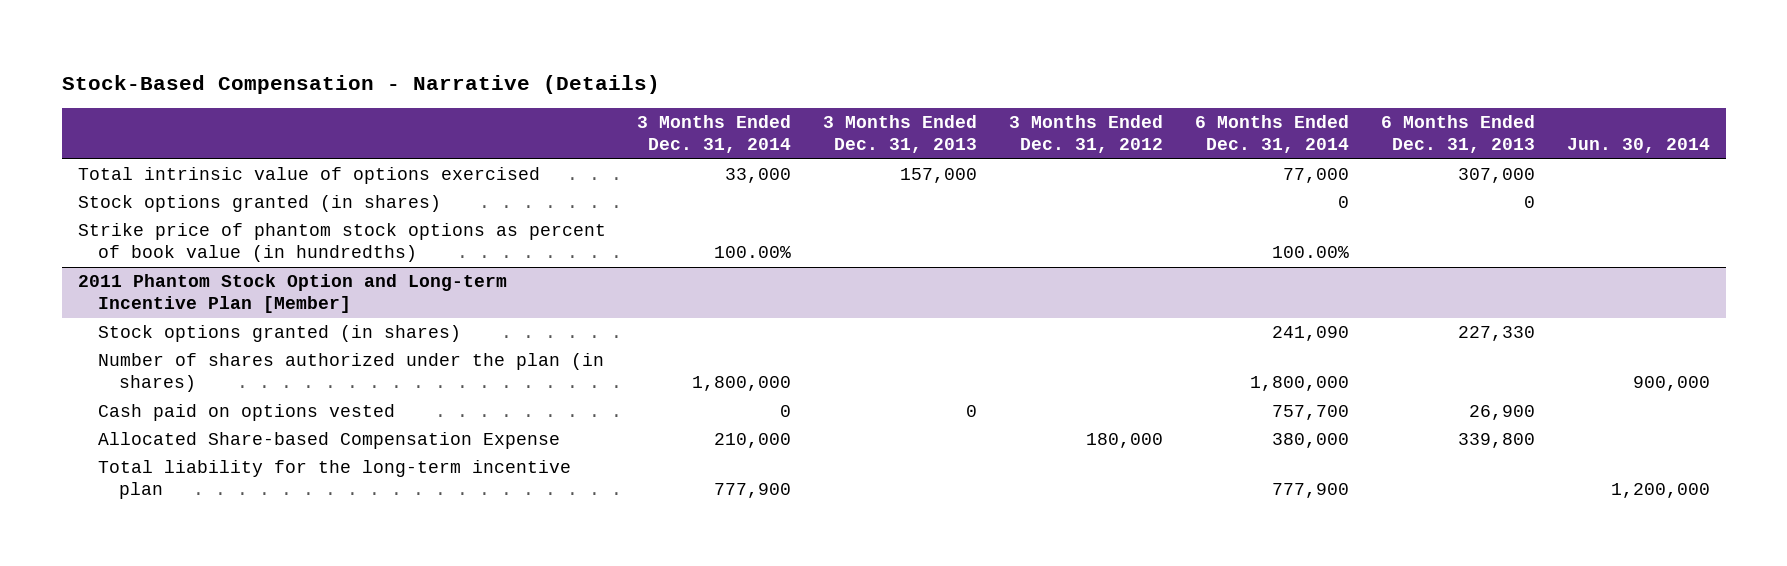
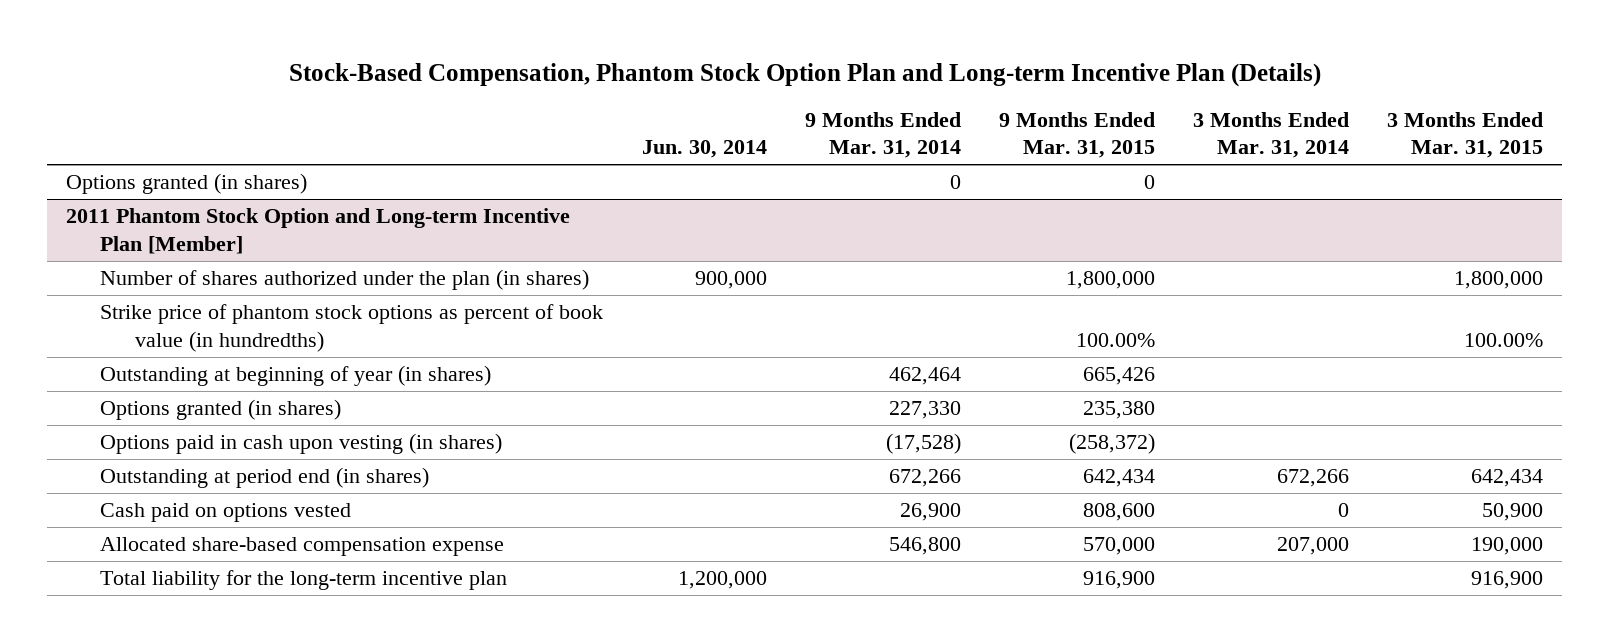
[61,74,660,94] Stock-Based Compensation - Narrative (Details) -> [288,62,1321,87] Stock-Based Compensation, Phantom Stock Option Plan and Long-term Incentive Plan (Details)
[637,115,792,154] 3 Months Ended Dec. 31, 2014 -> none
[823,115,978,154] 3 Months Ended Dec. 31, 2013 -> none
[1009,115,1164,154] 3 Months Ended Dec. 31, 2012 -> none
[1195,115,1350,154] 6 Months Ended Dec. 31, 2014 -> none
[1380,115,1535,154] 6 Months Ended Dec. 31, 2013 -> none
none -> [804,111,961,159] 9 Months Ended Mar. 31, 2014
none -> [999,111,1156,159] 9 Months Ended Mar. 31, 2015
none -> [1193,111,1350,159] 3 Months Ended Mar. 31, 2014
none -> [1387,111,1544,159] 3 Months Ended Mar. 31, 2015
[77,167,540,185] Total intrinsic value of options exercised -> none
[77,223,606,263] Strike price of phantom stock options as percent of book value (in hundredths) -> none
[77,195,441,213] Stock options granted (in shares) -> [65,173,307,195] Options granted (in shares)
[98,325,462,343] Stock options granted (in shares) -> none
none -> [100,304,604,352] Strike price of phantom stock options as percent of book value (in hundredths)
none -> [100,365,492,387] Outstanding at beginning of year (in shares)
none -> [100,399,342,421] Options granted (in shares)
none -> [100,433,503,455] Options paid in cash upon vesting (in shares)
none -> [100,467,430,489] Outstanding at period end (in shares)
[98,432,561,450] Allocated Share-based Compensation Expense -> [100,537,505,557] Allocated share-based compensation expense

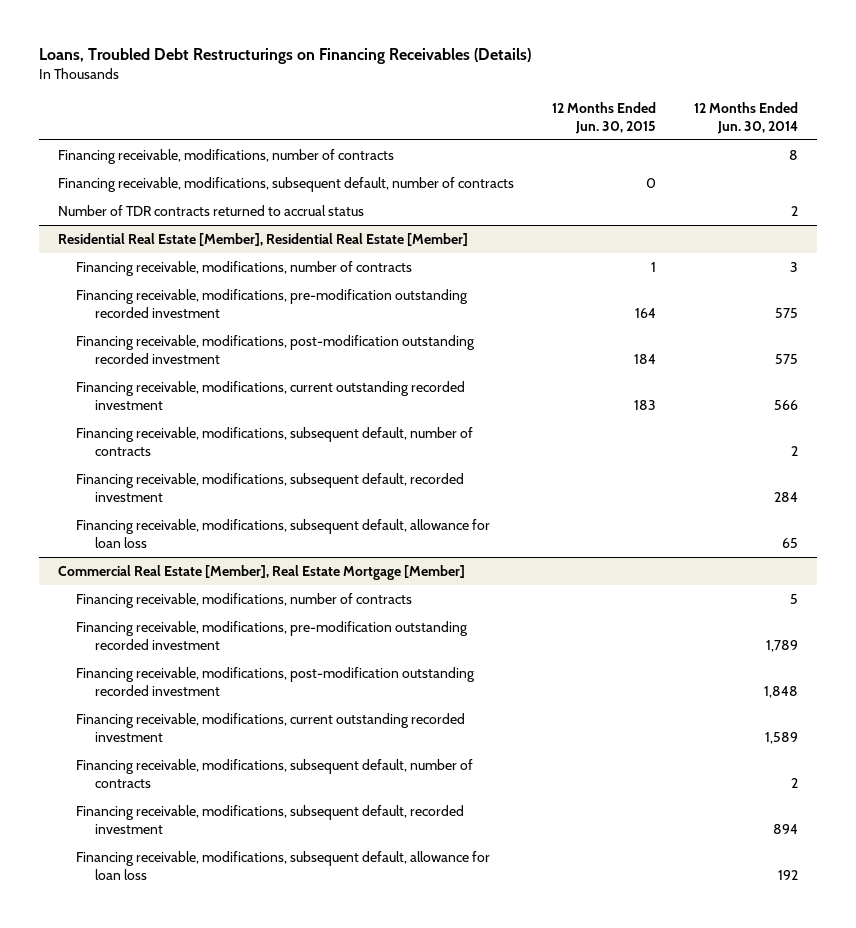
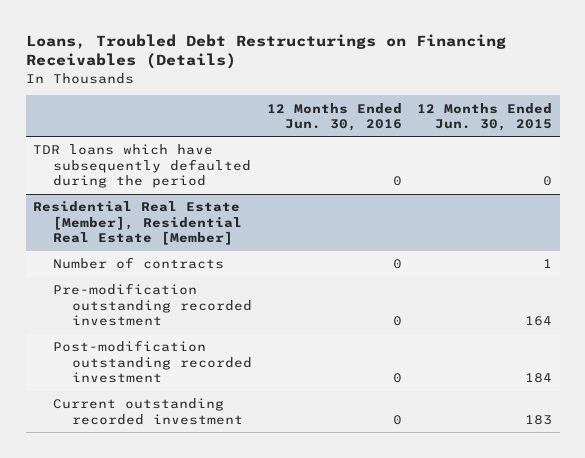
[693,101,798,134] 12 Months Ended Jun. 30, 2014 -> none
none -> [267,102,403,132] 12 Months Ended Jun. 30, 2016
[57,149,394,165] Financing receivable, modifications, number of contracts -> none
[57,205,364,217] Number of TDR contracts returned to accrual status -> none
[57,177,514,193] Financing receivable, modifications, subsequent default, number of contracts -> [33,144,251,189] TDR loans which have subsequently defaulted during the period
[76,427,474,457] Financing receivable, modifications, subsequent default, number of contracts -> none
[76,473,465,503] Financing receivable, modifications, subsequent default, recorded investment -> none
[76,519,491,549] Financing receivable, modifications, subsequent default, allowance for loan loss -> none
[57,565,465,581] Commercial Real Estate [Member], Real Estate Mortgage [Member] -> none
[76,593,413,609] Financing receivable, modifications, number of contracts -> none
[76,621,469,651] Financing receivable, modifications, pre-modification outstanding recorded investment -> none
[76,667,476,697] Financing receivable, modifications, post-modification outstanding recorded investment -> none
[76,713,466,743] Financing receivable, modifications, current outstanding recorded investment -> none
[76,759,474,789] Financing receivable, modifications, subsequent default, number of contracts -> none
[76,805,465,835] Financing receivable, modifications, subsequent default, recorded investment -> none
[76,851,491,881] Financing receivable, modifications, subsequent default, allowance for loan loss -> none
[76,261,413,277] Financing receivable, modifications, number of contracts -> [52,257,224,270] Number of contracts
[76,289,469,319] Financing receivable, modifications, pre-modification outstanding recorded investment -> [52,283,253,327] Pre-modification outstanding recorded investment
[76,335,476,365] Financing receivable, modifications, post-modification outstanding recorded investment -> [52,340,253,384] Post-modification outstanding recorded investment
[76,381,466,411] Financing receivable, modifications, current outstanding recorded investment -> [52,398,244,425] Current outstanding recorded investment

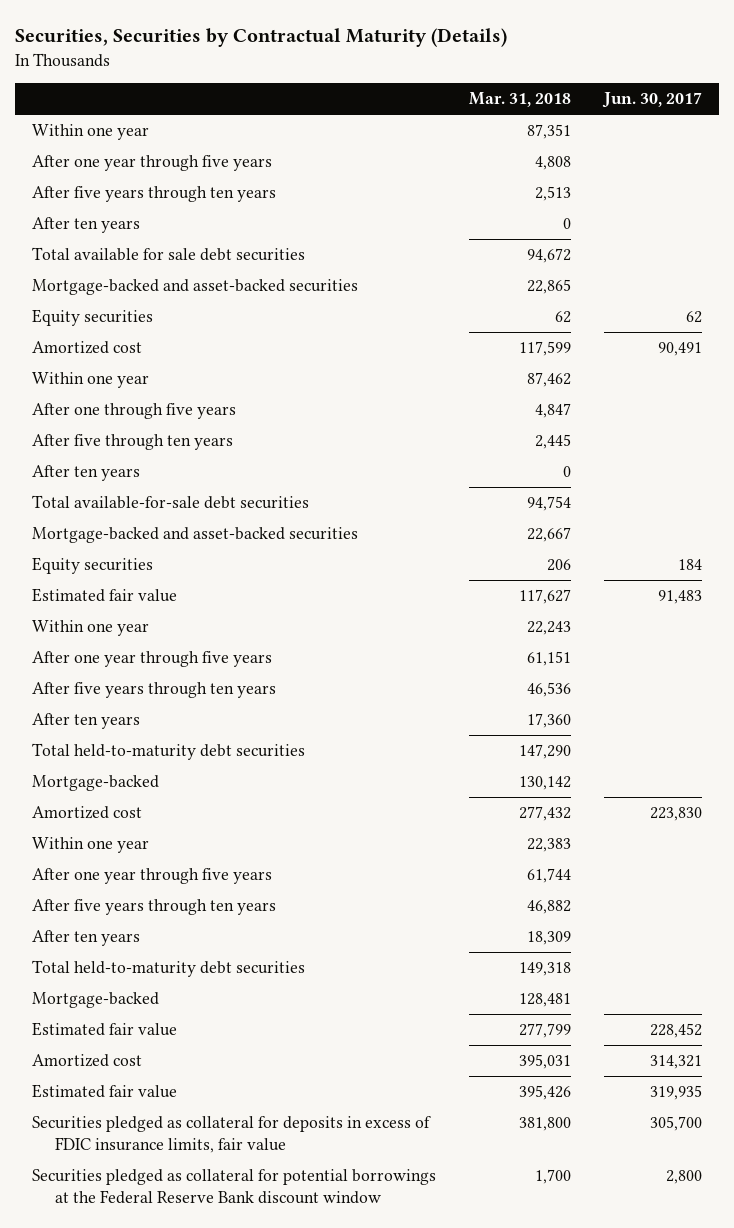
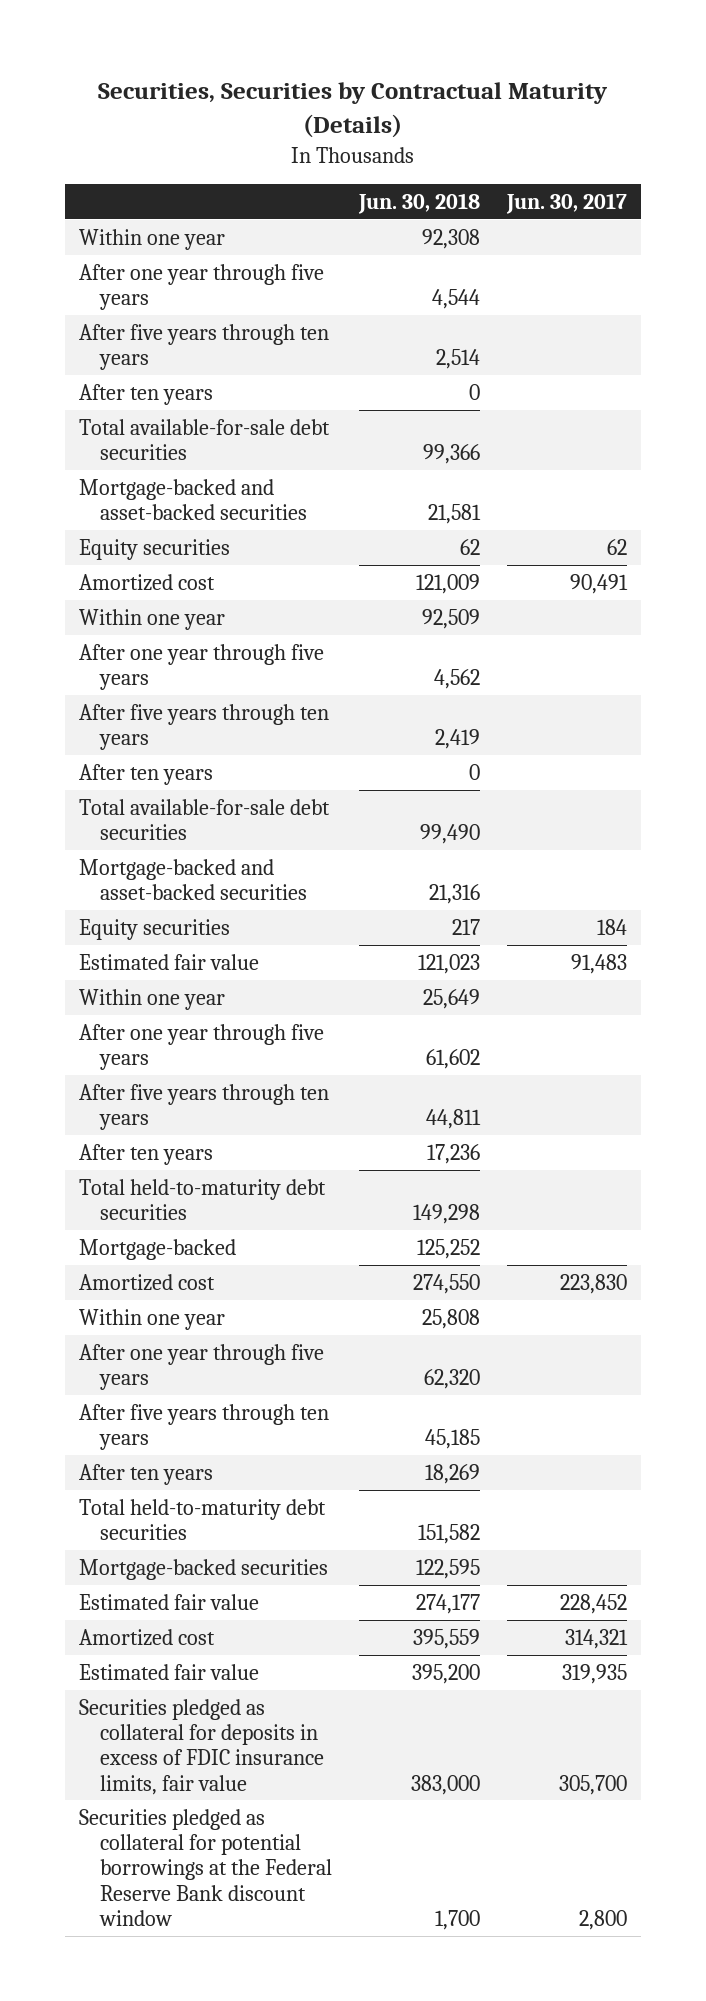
[469,92,572,108] Mar. 31, 2018 -> none
none -> [357,192,480,214] Jun. 30, 2018
[31,247,305,262] Total available for sale debt securities -> [79,418,331,460] Total available-for-sale debt securities
[31,403,236,420] After one through five years -> [79,643,325,690] After one year through five years
[31,434,233,451] After five through ten years -> [79,703,330,750] After five years through ten years
[31,992,159,1009] Mortgage-backed -> [79,1558,329,1580] Mortgage-backed securities

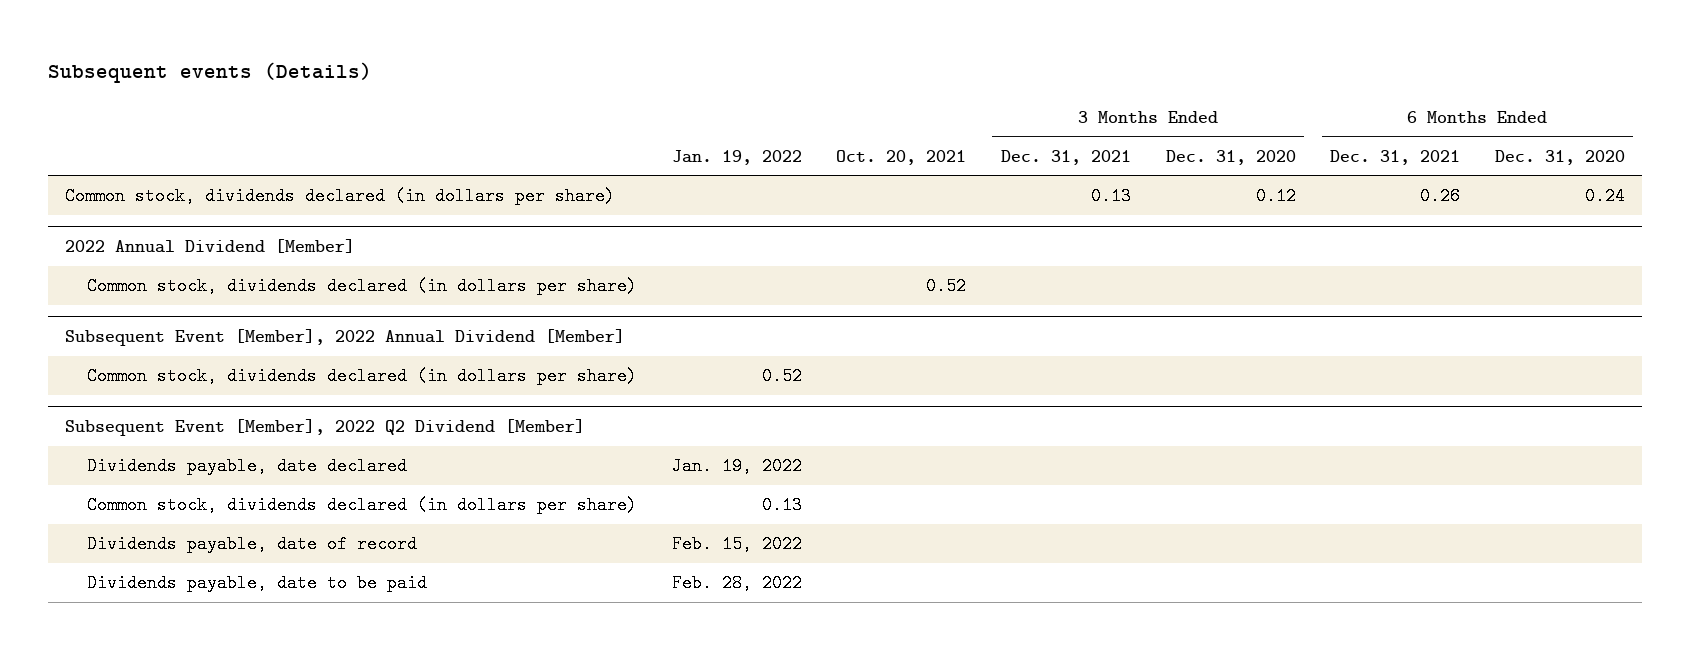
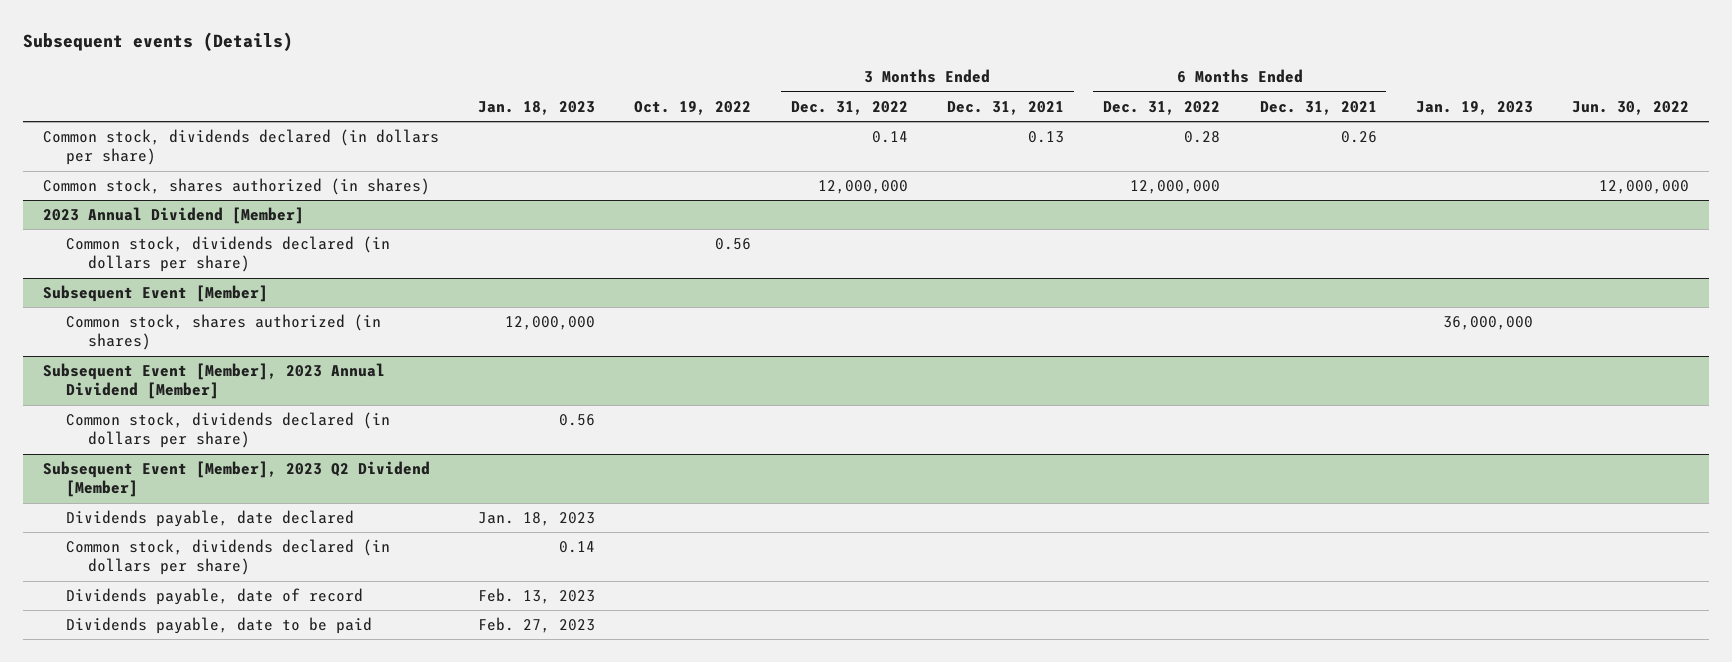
[671,149,802,165] Jan. 19, 2022 -> none
[836,149,967,165] Oct. 20, 2021 -> none
[1165,149,1296,165] Dec. 31, 2020 -> none
[1494,149,1625,165] Dec. 31, 2020 -> none
none -> [478,100,596,115] Jan. 18, 2023
none -> [634,100,752,115] Oct. 19, 2022
none -> [790,100,908,115] Dec. 31, 2022
none -> [1103,100,1221,115] Dec. 31, 2022
none -> [1415,100,1533,115] Jan. 19, 2023
none -> [1572,100,1690,115] Jun. 30, 2022
none -> [42,178,430,196] Common stock, shares authorized (in shares)
[65,239,356,254] 2022 Annual Dividend [Member] -> [42,207,304,225] 2023 Annual Dividend [Member]
none -> [42,285,268,303] Subsequent Event [Member]
none -> [65,314,381,351] Common stock, shares authorized (in shares)
[65,329,626,347] Subsequent Event [Member], 2022 Annual Dividend [Member] -> [42,363,385,400] Subsequent Event [Member], 2023 Annual Dividend [Member]
[65,419,586,437] Subsequent Event [Member], 2022 Q2 Dividend [Member] -> [42,461,430,498] Subsequent Event [Member], 2023 Q2 Dividend [Member]

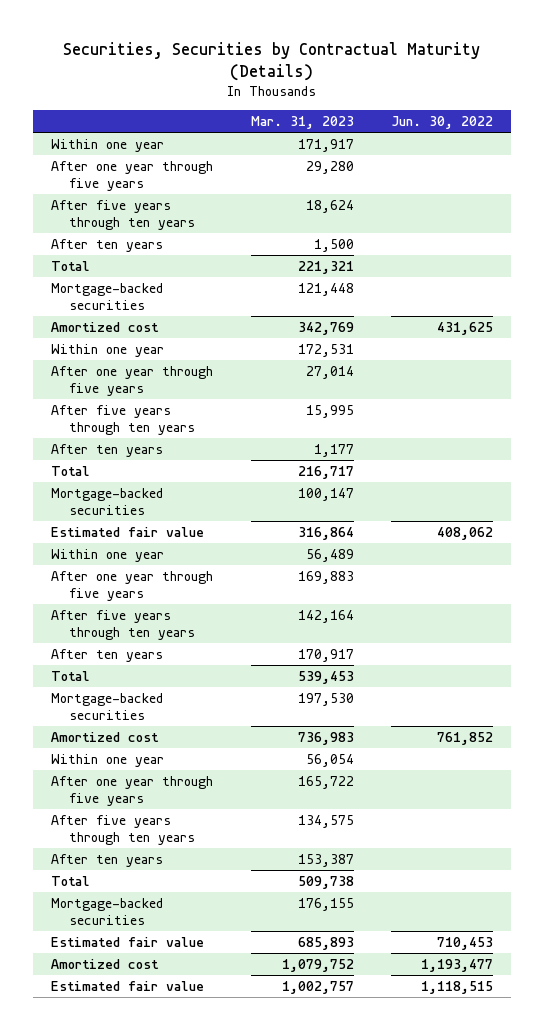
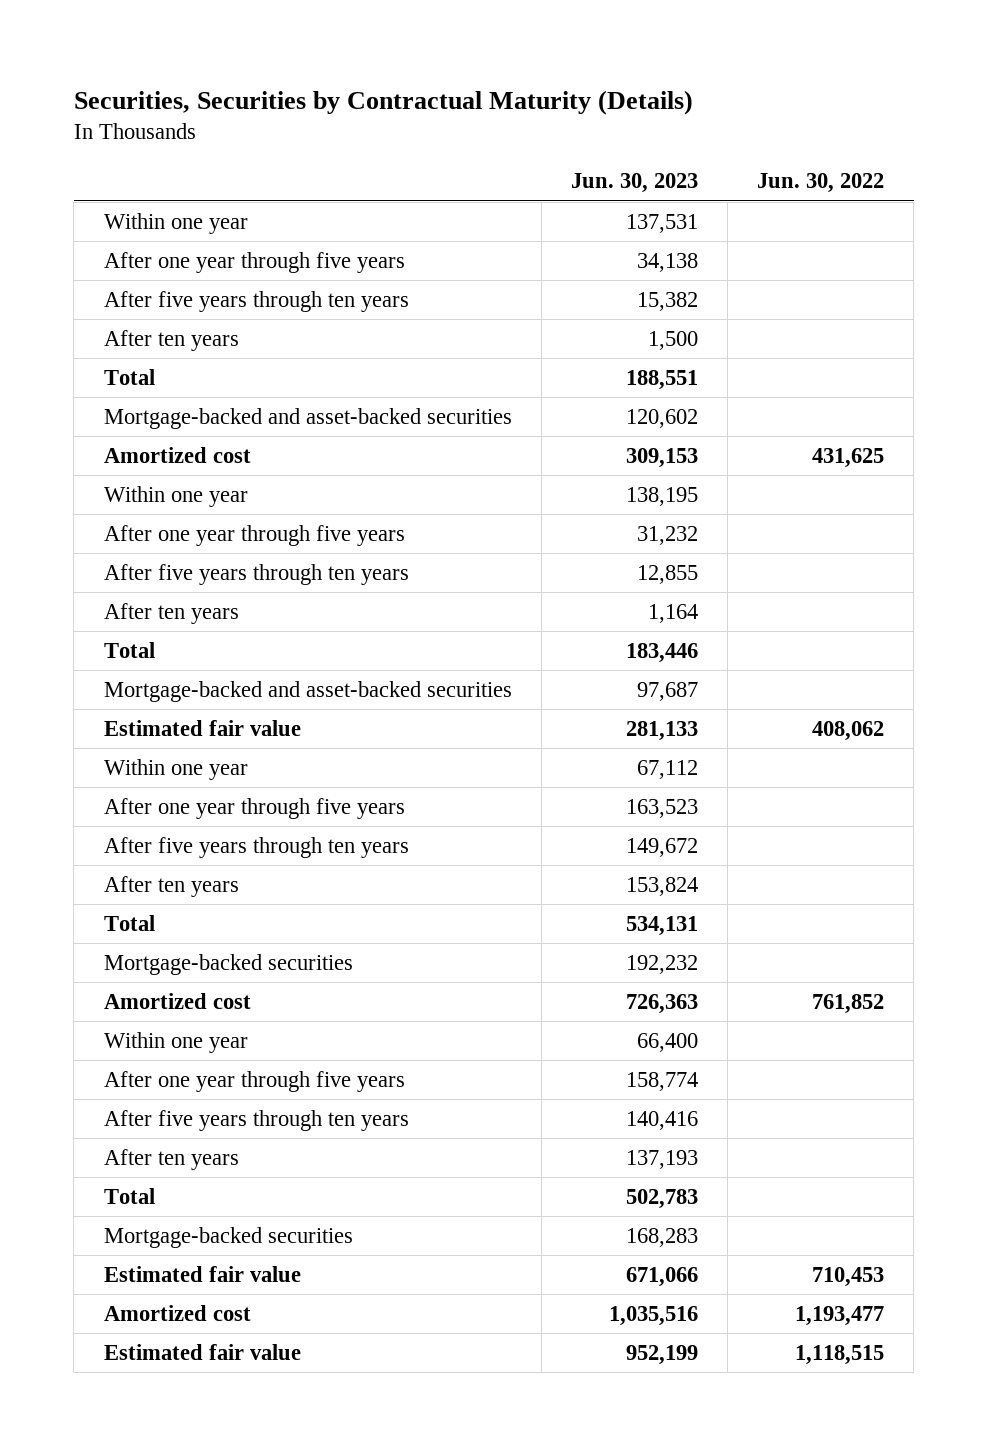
[250,116,354,130] Mar. 31, 2023 -> none
none -> [570,173,698,194] Jun. 30, 2023
[51,282,164,311] Mortgage-backed securities -> [103,407,512,429] Mortgage-backed and asset-backed securities
[51,487,164,516] Mortgage-backed securities -> [103,680,512,702] Mortgage-backed and asset-backed securities

